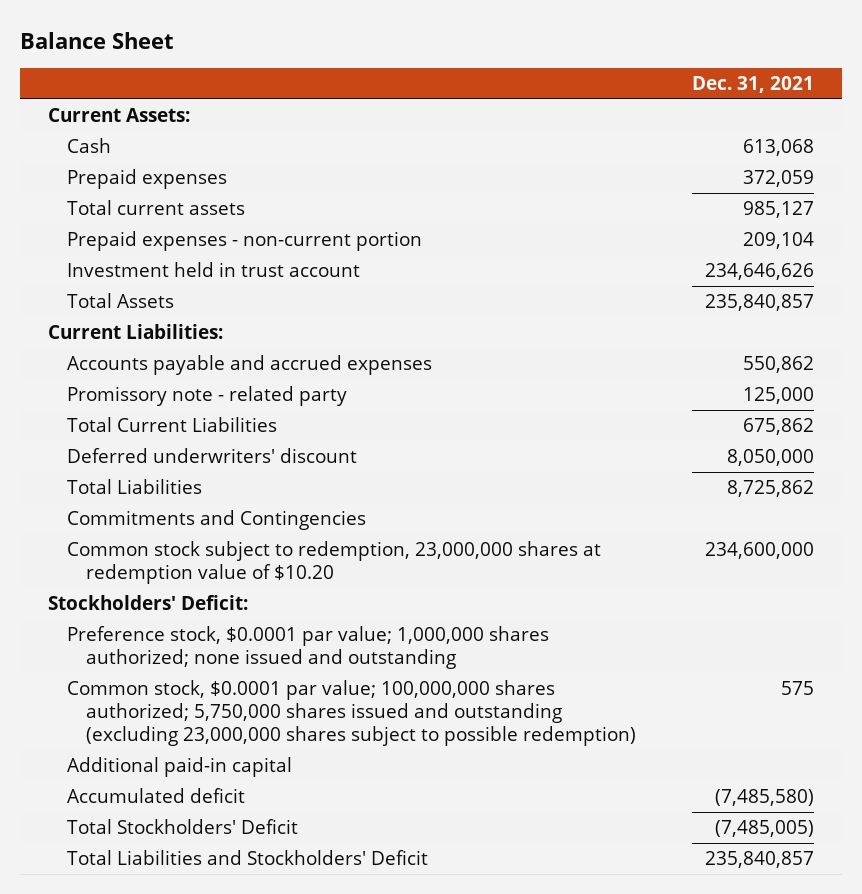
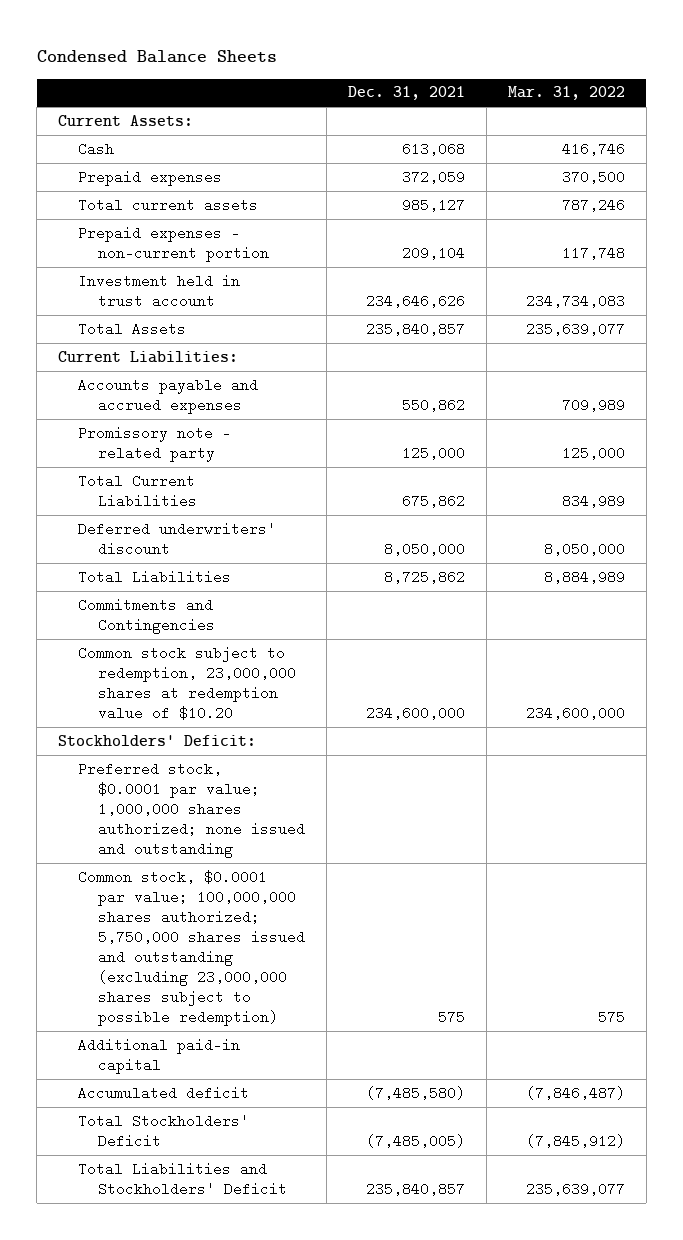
[19,31,174,49] Balance Sheet -> [36,50,277,64] Condensed Balance Sheets
none -> [507,86,625,101] Mar. 31, 2022
[66,626,549,670] Preference stock, $0.0001 par value; 1,000,000 shares authorized; none issued and outstanding -> [78,761,306,858] Preferred stock, $0.0001 par value; 1,000,000 shares authorized; none issued and outstanding

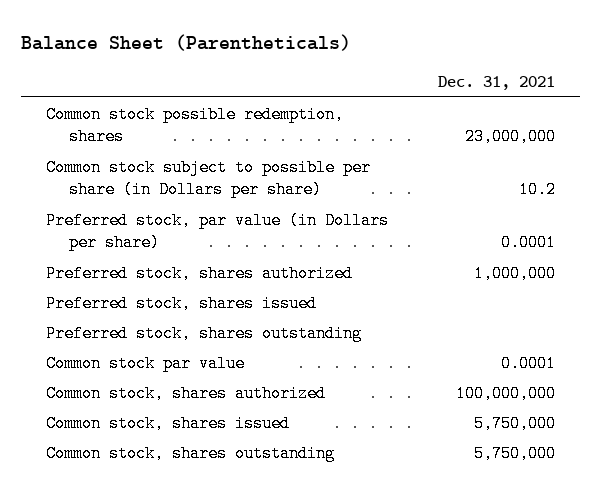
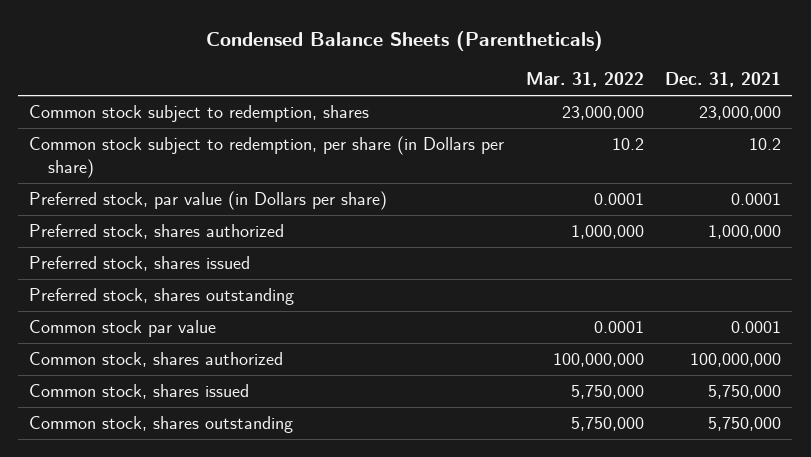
[21,33,352,51] Balance Sheet (Parentheticals) -> [206,30,604,51] Condensed Balance Sheets (Parentheticals)
none -> [525,72,644,88] Mar. 31, 2022
[46,105,345,146] Common stock possible redemption, shares -> [29,105,370,123] Common stock subject to redemption, shares
[46,158,372,199] Common stock subject to possible per share (in Dollars per share) -> [29,136,505,178] Common stock subject to redemption, per share (in Dollars per share)

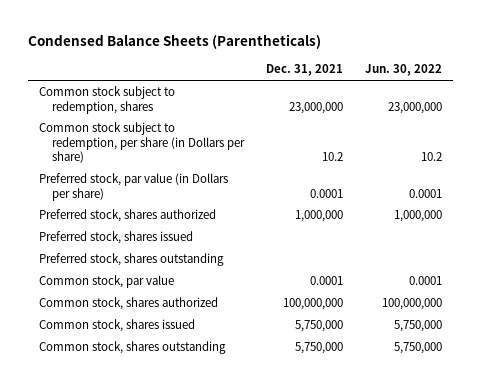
[525,72,644,88] Mar. 31, 2022 -> none
none -> [365,64,443,77] Jun. 30, 2022
[29,320,217,338] Common stock par value -> [39,275,175,289] Common stock, par value

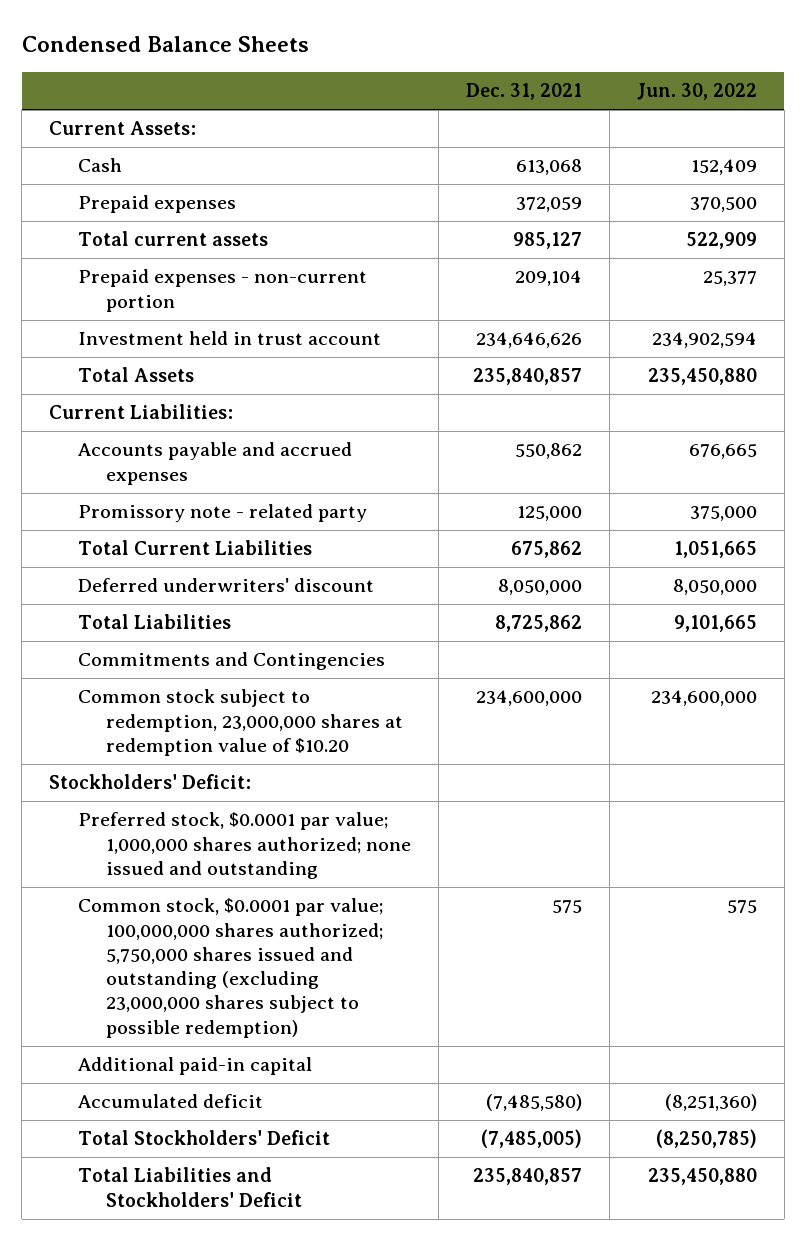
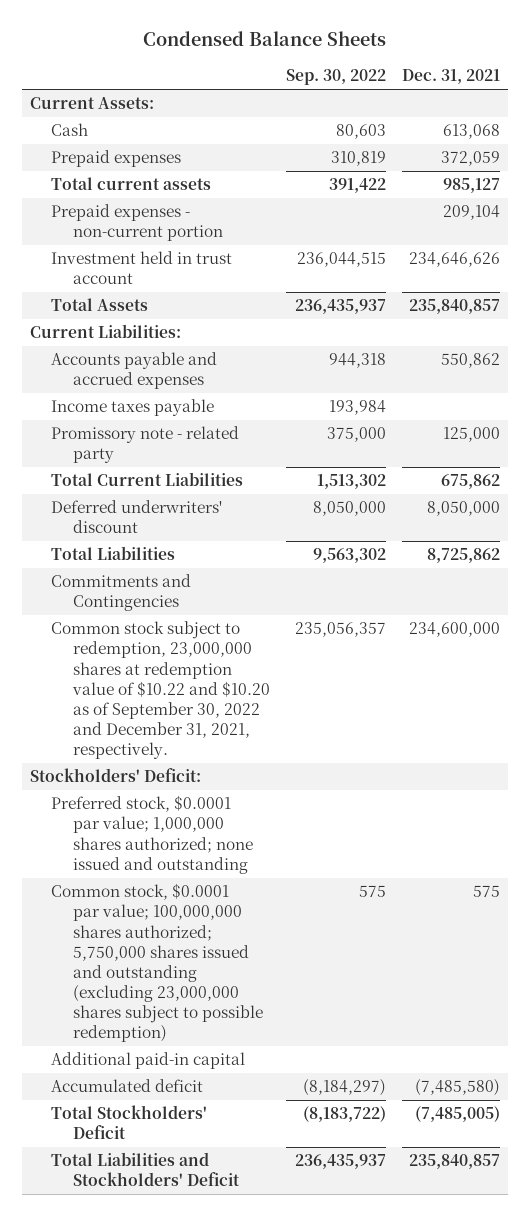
[636,83,757,101] Jun. 30, 2022 -> none
none -> [285,69,386,86] Sep. 30, 2022
none -> [51,399,215,417] Income taxes payable
[77,689,404,756] Common stock subject to redemption, 23,000,000 shares at redemption value of $10.20 -> [51,621,270,759] Common stock subject to redemption, 23,000,000 shares at redemption value of $10.22 and $10.20 as of September 30, 2022 and December 31, 2021, respectively.

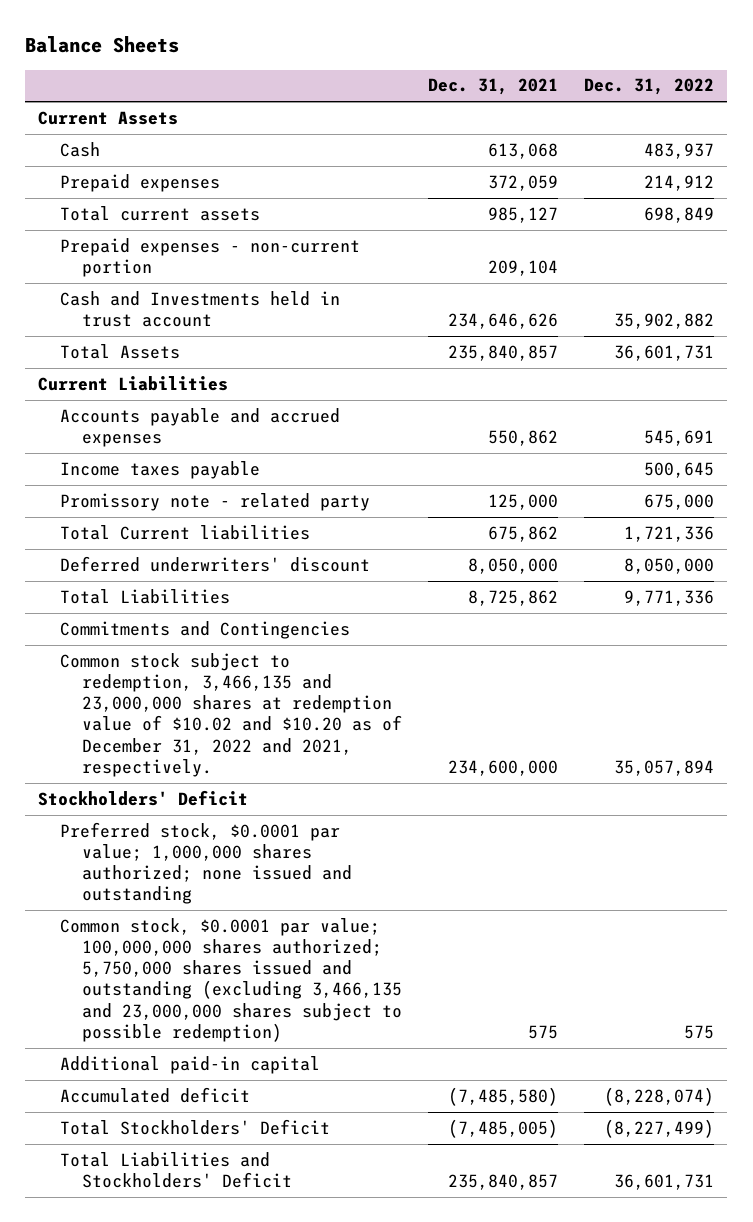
[142,31,386,47] Condensed Balance Sheets -> [25,36,180,54] Balance Sheets
[285,69,386,86] Sep. 30, 2022 -> none
none -> [584,78,715,96] Dec. 31, 2022
[30,97,155,110] Current Assets: -> [38,110,179,125] Current Assets
[51,251,233,285] Investment held in trust account -> [60,290,341,328] Cash and Investments held in trust account
[30,324,182,339] Current Liabilities: -> [38,375,229,391] Current Liabilities
[51,472,244,487] Total Current Liabilities -> [60,524,311,540] Total Current liabilities
[51,621,270,759] Common stock subject to redemption, 23,000,000 shares at redemption value of $10.22 and $10.20 as of September 30, 2022 and December 31, 2021, respectively. -> [60,652,402,777] Common stock subject to redemption, 3,466,135 and 23,000,000 shares at redemption value of $10.02 and $10.20 as of December 31, 2022 and 2021, respectively.
[30,768,202,783] Stockholders' Deficit: -> [38,789,249,806] Stockholders' Deficit
[51,883,263,1043] Common stock, $0.0001 par value; 100,000,000 shares authorized; 5,750,000 shares issued and outstanding (excluding 23,000,000 shares subject to possible redemption) -> [60,917,402,1042] Common stock, $0.0001 par value; 100,000,000 shares authorized; 5,750,000 shares issued and outstanding (excluding 3,466,135 and 23,000,000 shares subject to possible redemption)

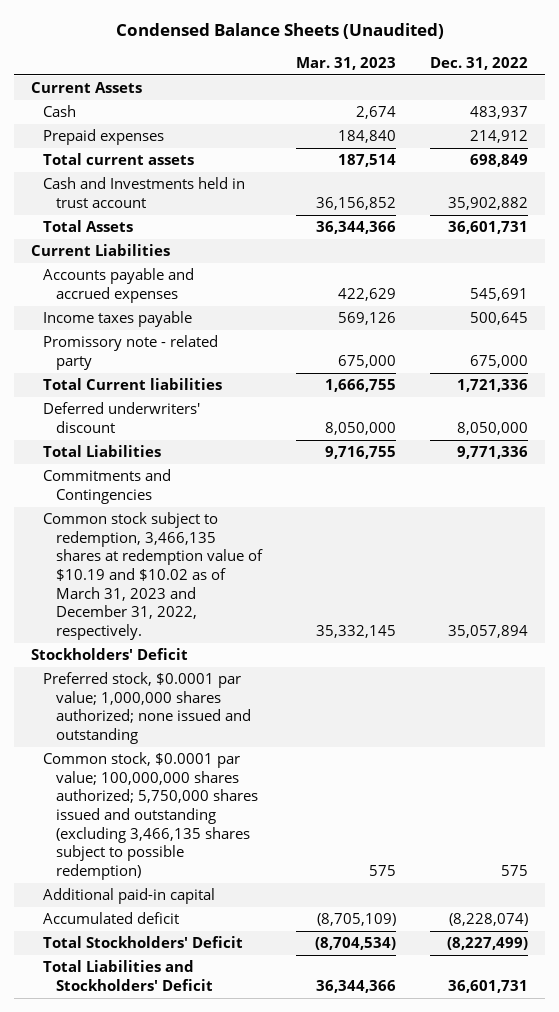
[25,36,180,54] Balance Sheets -> [115,23,444,40] Condensed Balance Sheets (Unaudited)
[428,78,559,96] Dec. 31, 2021 -> none
none -> [295,56,396,70] Mar. 31, 2023
[60,237,361,278] Prepaid expenses - non-current portion -> none
[60,652,402,777] Common stock subject to redemption, 3,466,135 and 23,000,000 shares at redemption value of $10.02 and $10.20 as of December 31, 2022 and 2021, respectively. -> [43,512,263,640] Common stock subject to redemption, 3,466,135 shares at redemption value of $10.19 and $10.02 as of March 31, 2023 and December 31, 2022, respectively.
[60,917,402,1042] Common stock, $0.0001 par value; 100,000,000 shares authorized; 5,750,000 shares issued and outstanding (excluding 3,466,135 and 23,000,000 shares subject to possible redemption) -> [43,752,258,880] Common stock, $0.0001 par value; 100,000,000 shares authorized; 5,750,000 shares issued and outstanding (excluding 3,466,135 shares subject to possible redemption)

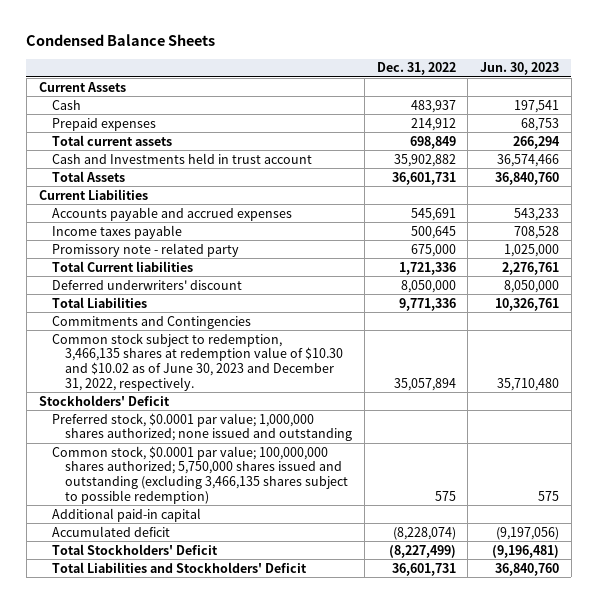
[115,23,444,40] Condensed Balance Sheets (Unaudited) -> [26,34,216,47] Condensed Balance Sheets
[295,56,396,70] Mar. 31, 2023 -> none
none -> [480,62,560,76] Jun. 30, 2023
[43,512,263,640] Common stock subject to redemption, 3,466,135 shares at redemption value of $10.19 and $10.02 as of March 31, 2023 and December 31, 2022, respectively. -> [51,332,344,392] Common stock subject to redemption, 3,466,135 shares at redemption value of $10.30 and $10.02 as of June 30, 2023 and December 31, 2022, respectively.

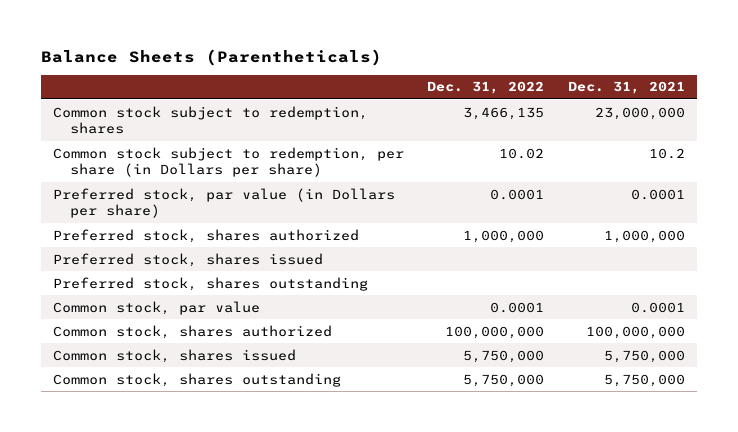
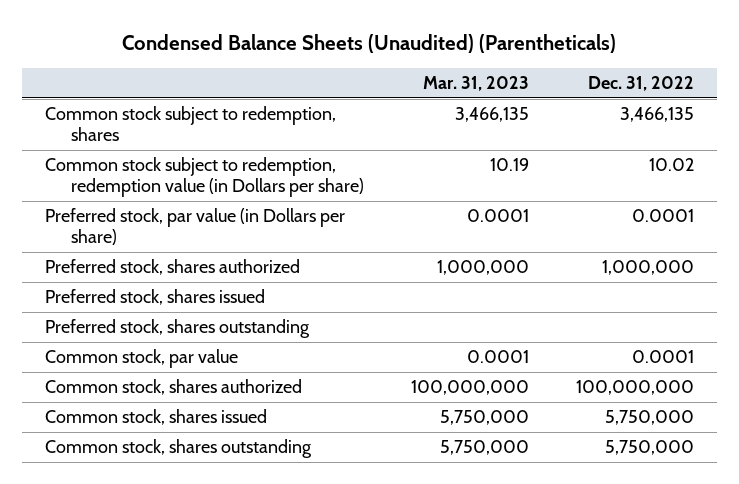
[41,48,383,66] Balance Sheets (Parentheticals) -> [122,33,617,53] Condensed Balance Sheets (Unaudited) (Parentheticals)
[568,81,686,95] Dec. 31, 2021 -> none
none -> [422,75,529,91] Mar. 31, 2023
[52,146,404,178] Common stock subject to redemption, per share (in Dollars per share) -> [45,157,364,198] Common stock subject to redemption, redemption value (in Dollars per share)

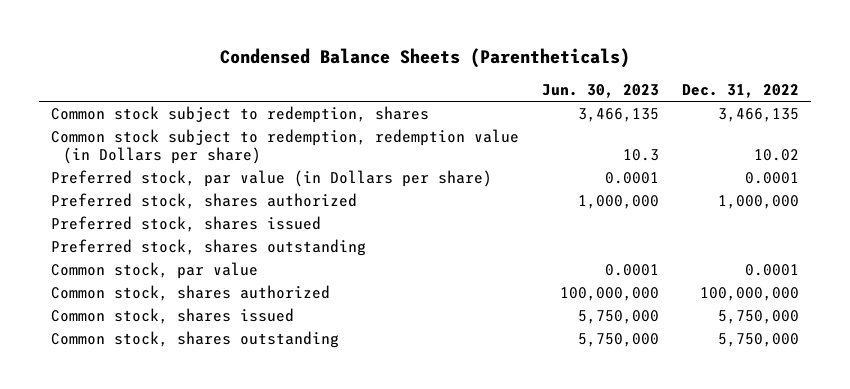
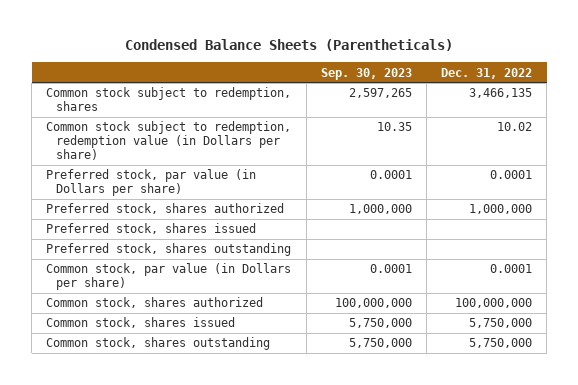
[541,84,659,99] Jun. 30, 2023 -> none
none -> [320,67,412,80] Sep. 30, 2023
[50,261,258,279] Common stock, par value -> [46,263,292,291] Common stock, par value (in Dollars per share)

